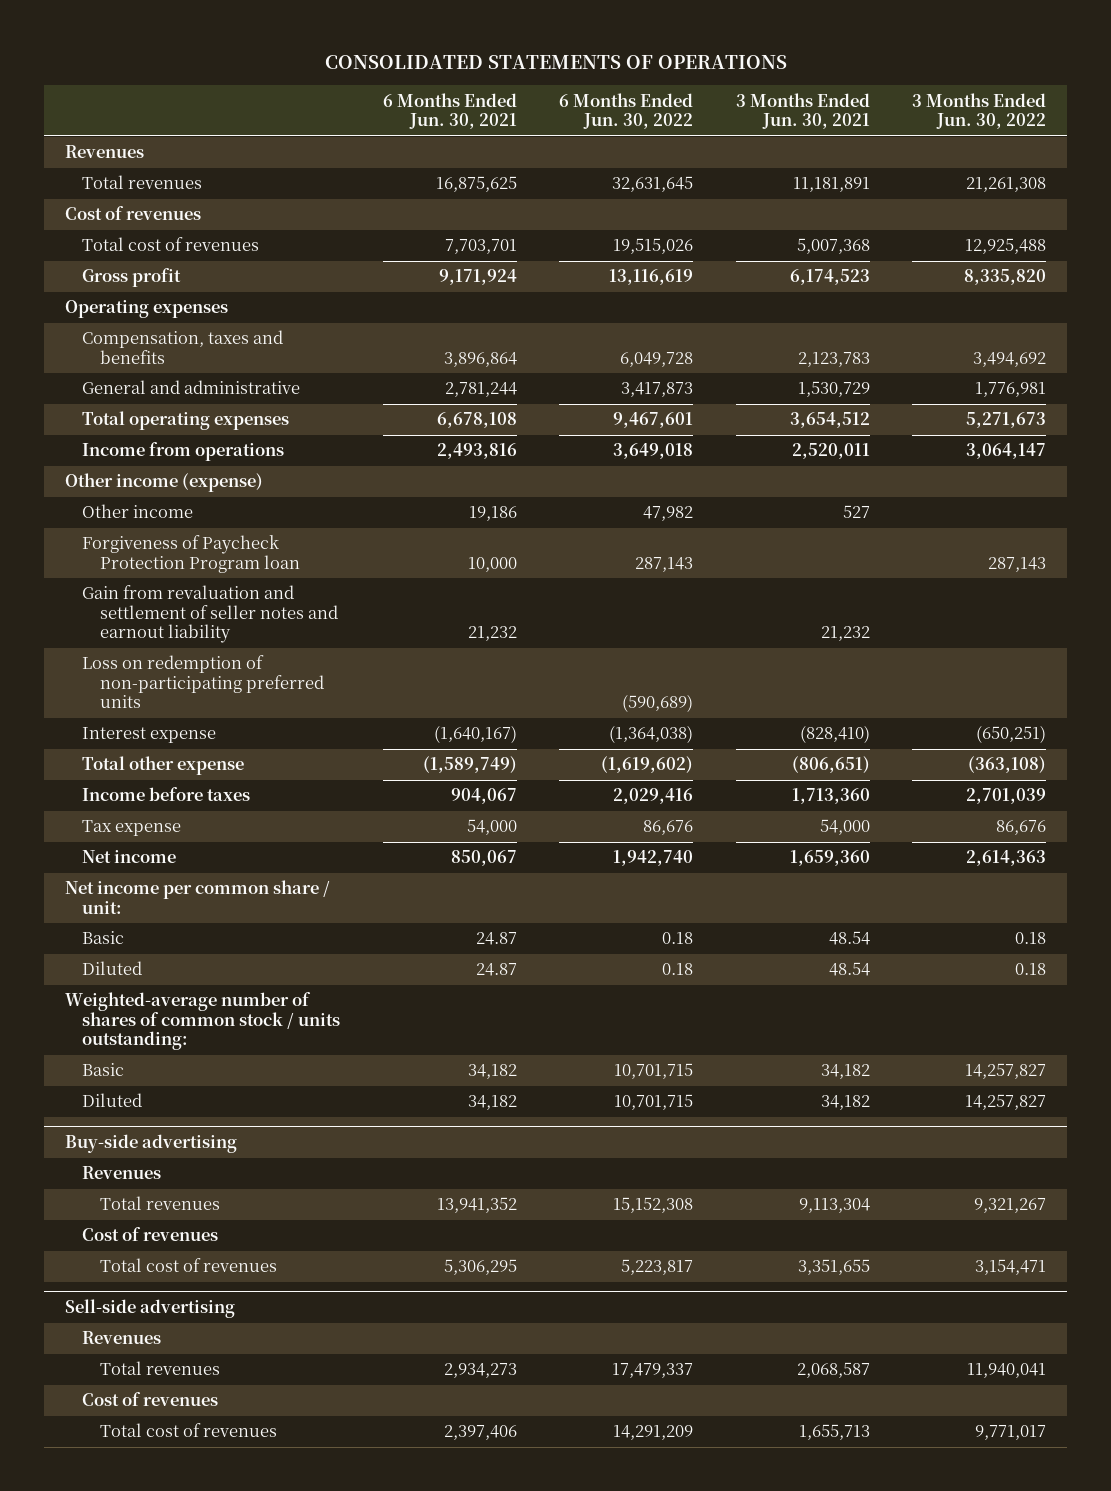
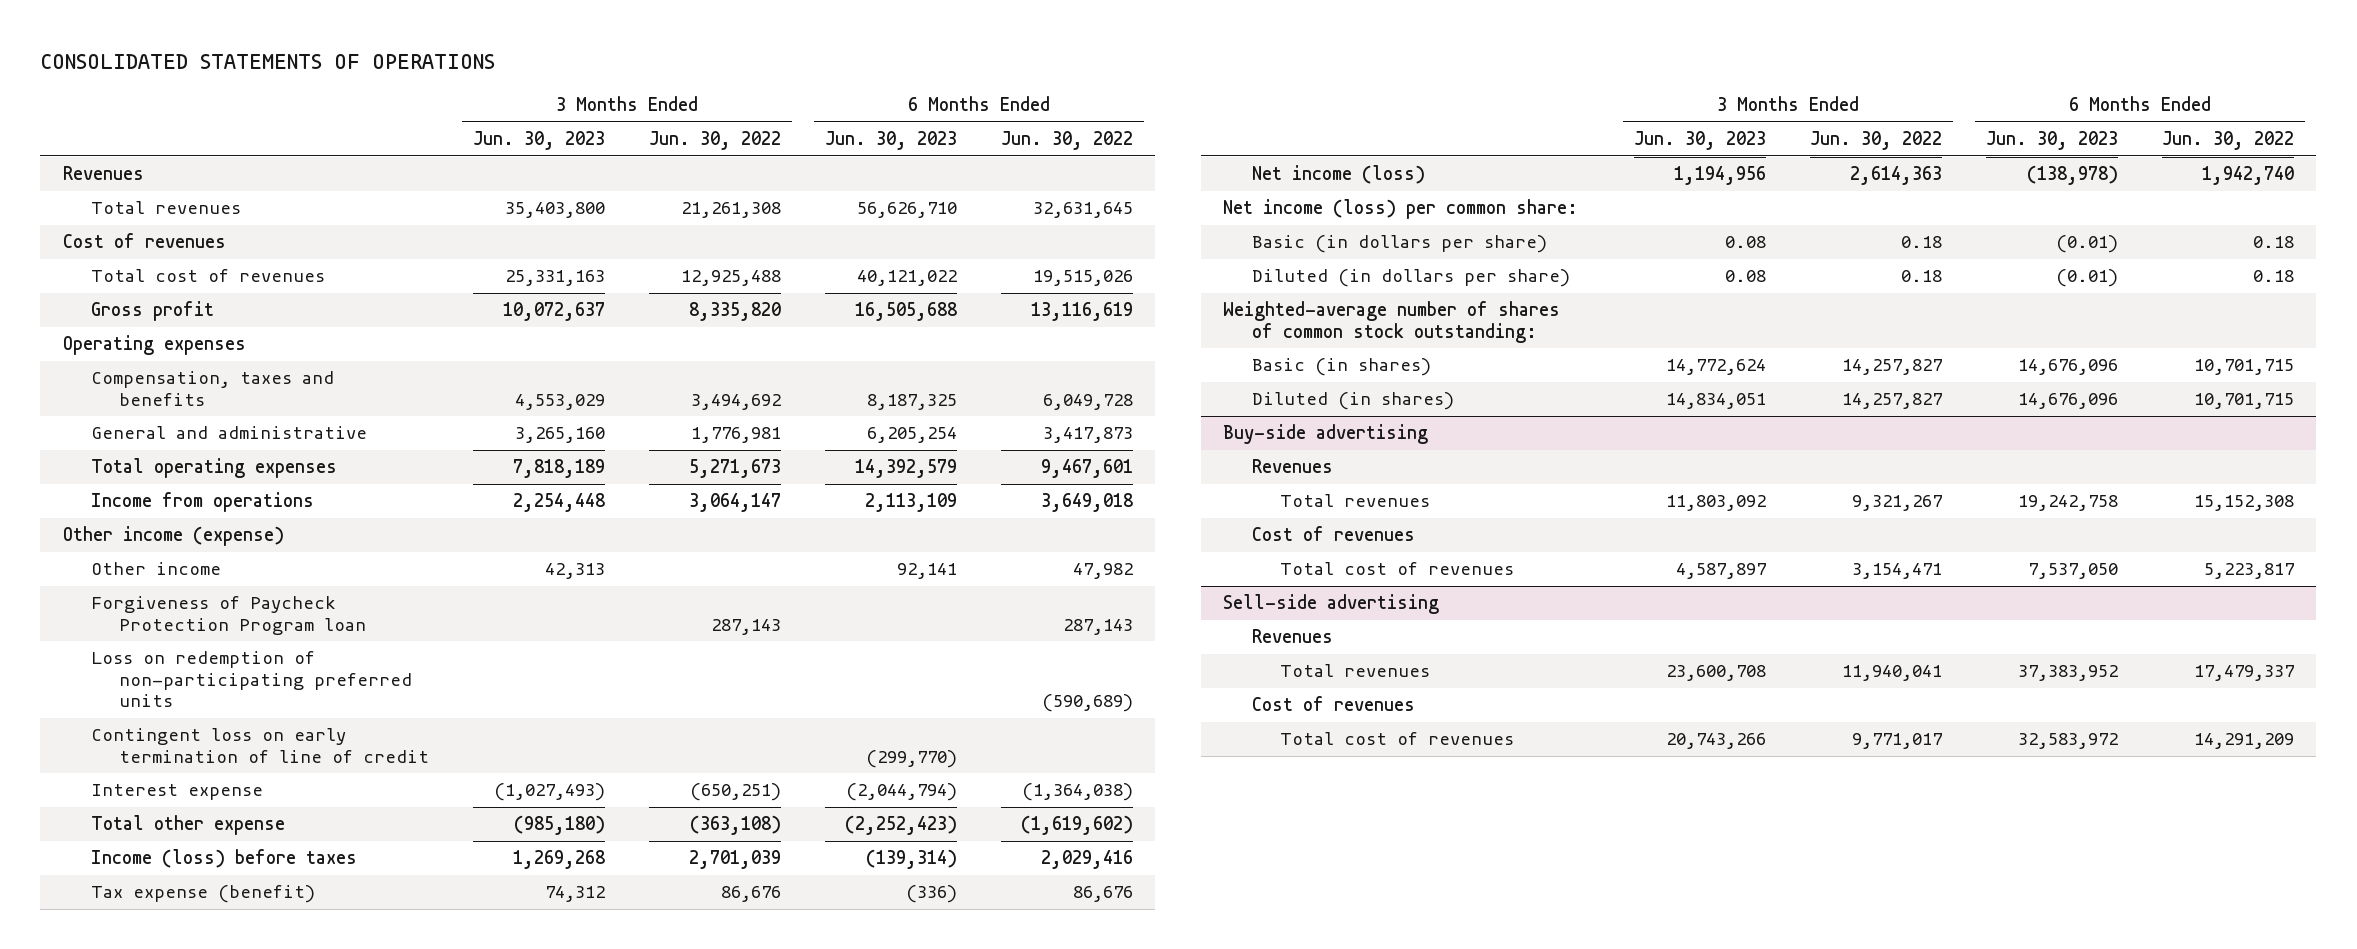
[382,92,517,130] 6 Months Ended Jun. 30, 2021 -> none
[735,92,870,130] 3 Months Ended Jun. 30, 2021 -> none
none -> [473,130,606,150] Jun. 30, 2023
none -> [825,130,958,150] Jun. 30, 2023
[82,585,338,644] Gain from revaluation and settlement of seller notes and earnout liability -> none
none -> [90,728,430,763] Contingent loss on early termination of line of credit
[82,787,251,802] Income before taxes -> [90,849,357,869] Income (loss) before taxes
[82,820,182,837] Tax expense -> [90,885,315,904] Tax expense (benefit)
[82,850,177,864] Net income -> [1251,165,1425,185] Net income (loss)
[65,880,331,914] Net income per common share / unit: -> [1223,199,1579,220] Net income (loss) per common share:
[82,931,125,945] Basic -> [1251,235,1547,254] Basic (in dollars per share)
[82,961,143,976] Diluted -> [1251,269,1570,288] Diluted (in dollars per share)
[65,992,341,1051] Weighted-average number of shares of common stock / units outstanding: -> [1223,301,1561,343] Weighted-average number of shares of common stock outstanding:
[82,1063,125,1077] Basic -> [1251,358,1431,377] Basic (in shares)
[82,1093,143,1108] Diluted -> [1251,392,1454,411] Diluted (in shares)

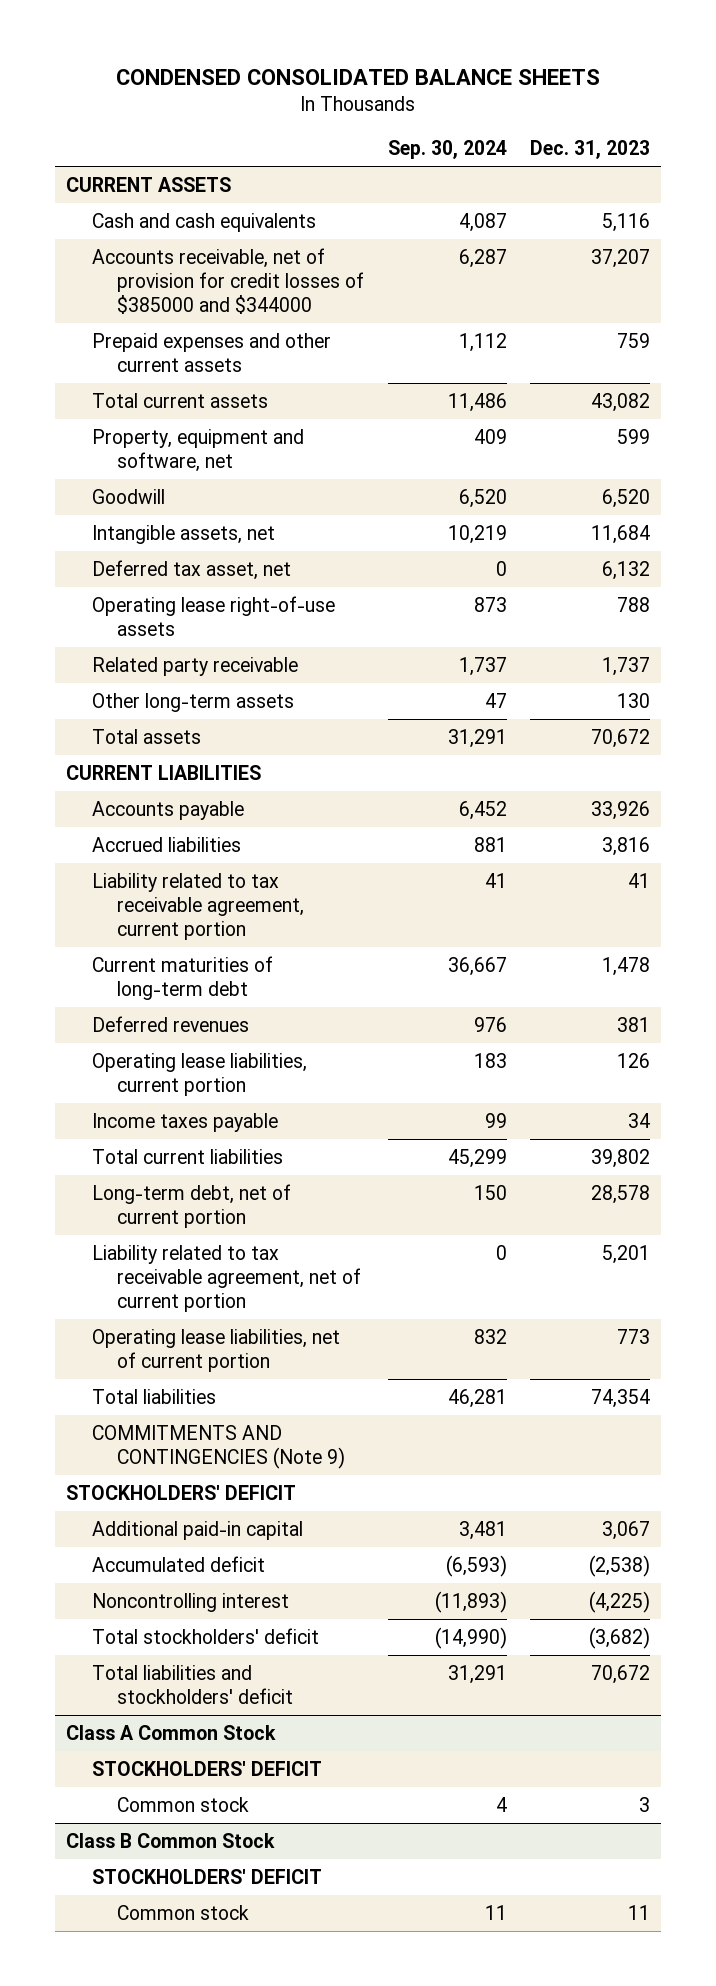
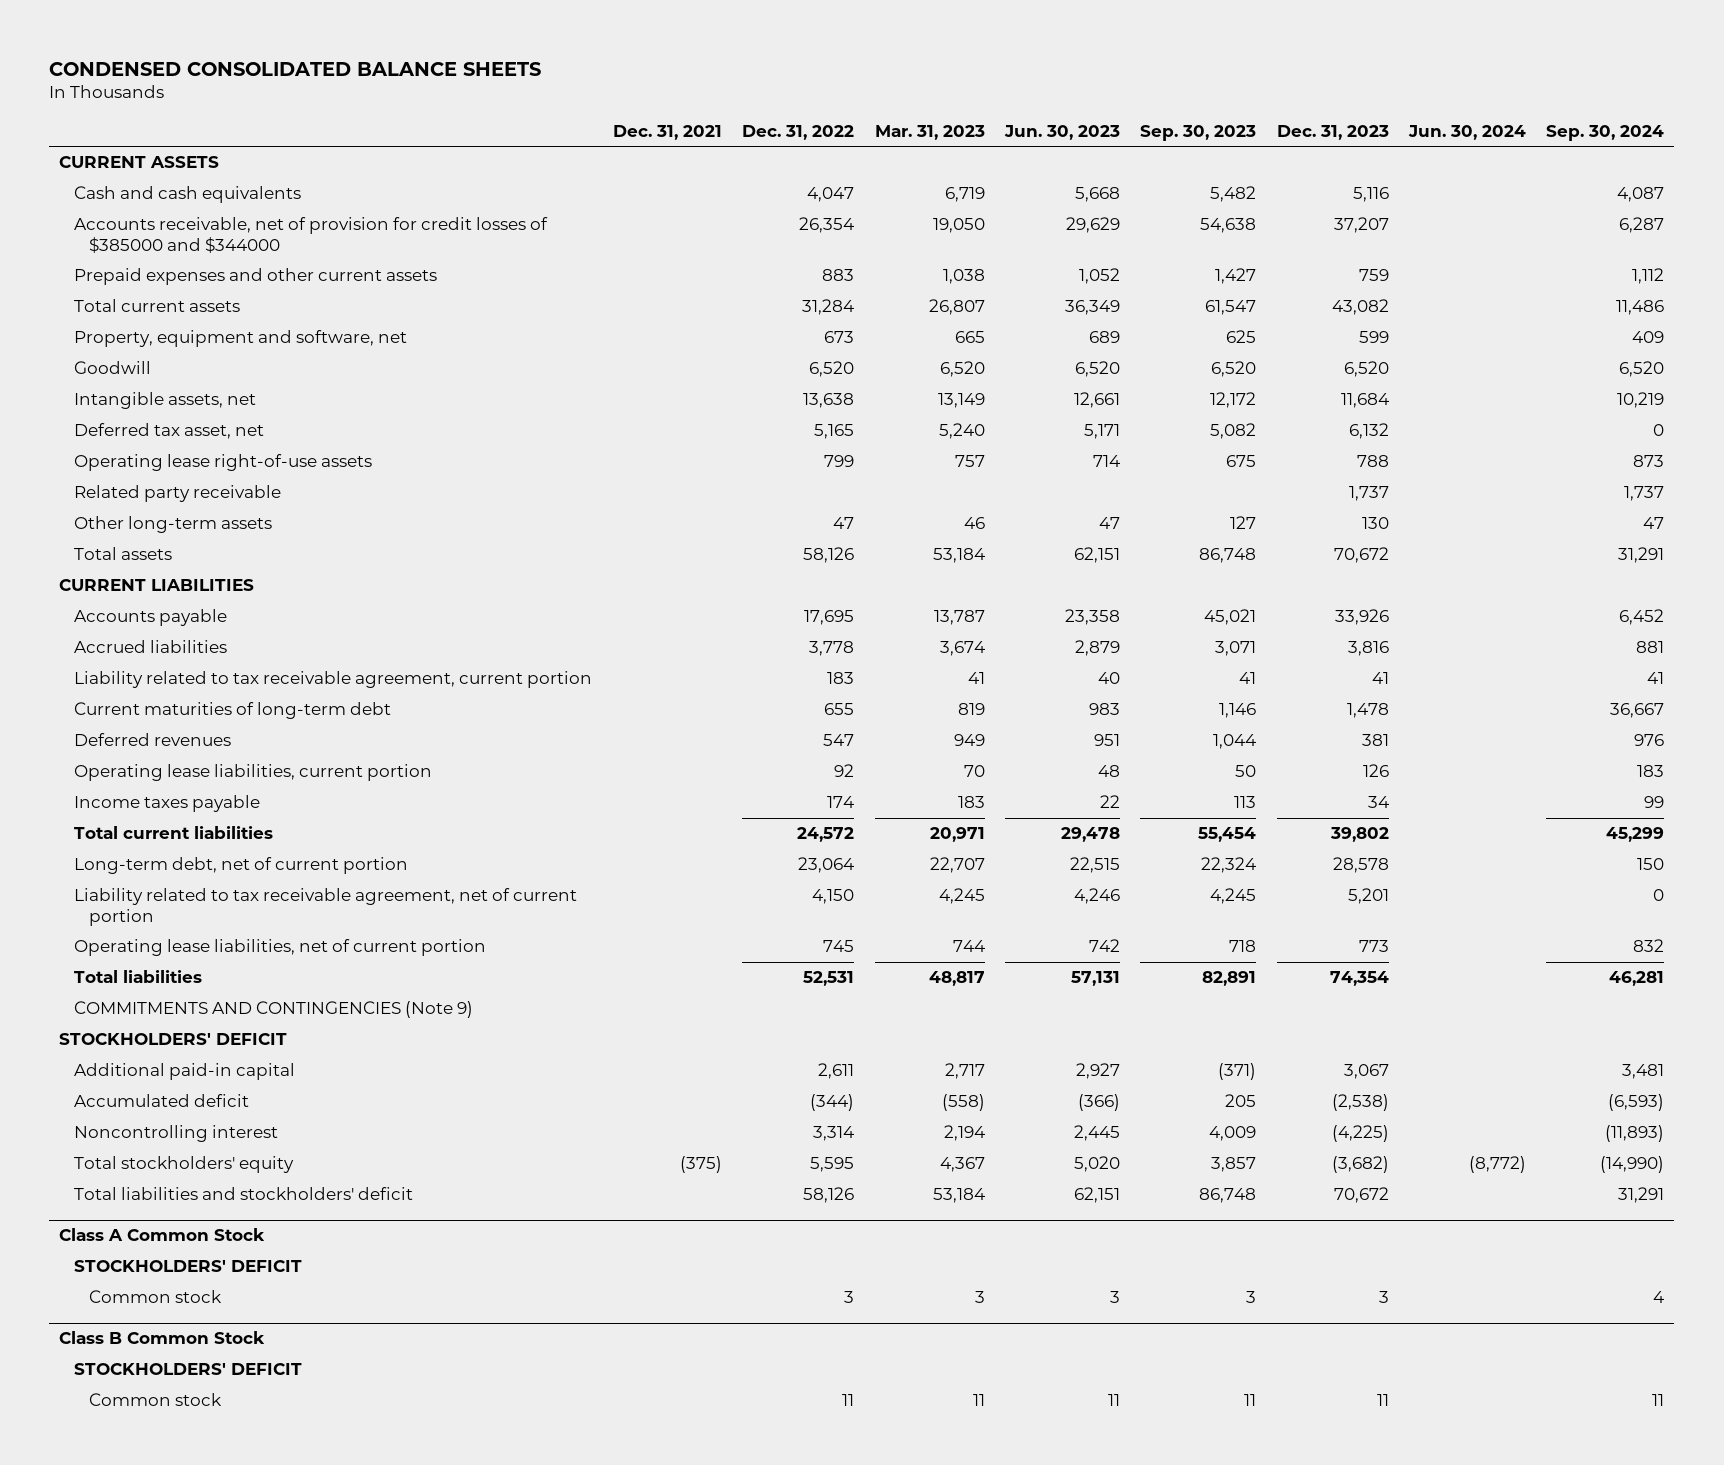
none -> [612,124,722,140] Dec. 31, 2021
none -> [742,124,855,140] Dec. 31, 2022
none -> [874,124,985,140] Mar. 31, 2023
none -> [1003,124,1120,140] Jun. 30, 2023
none -> [1140,124,1257,141] Sep. 30, 2023
none -> [1407,124,1526,140] Jun. 30, 2024
[91,1627,319,1644] Total stockholders' deficit -> [74,1156,295,1174] Total stockholders' equity

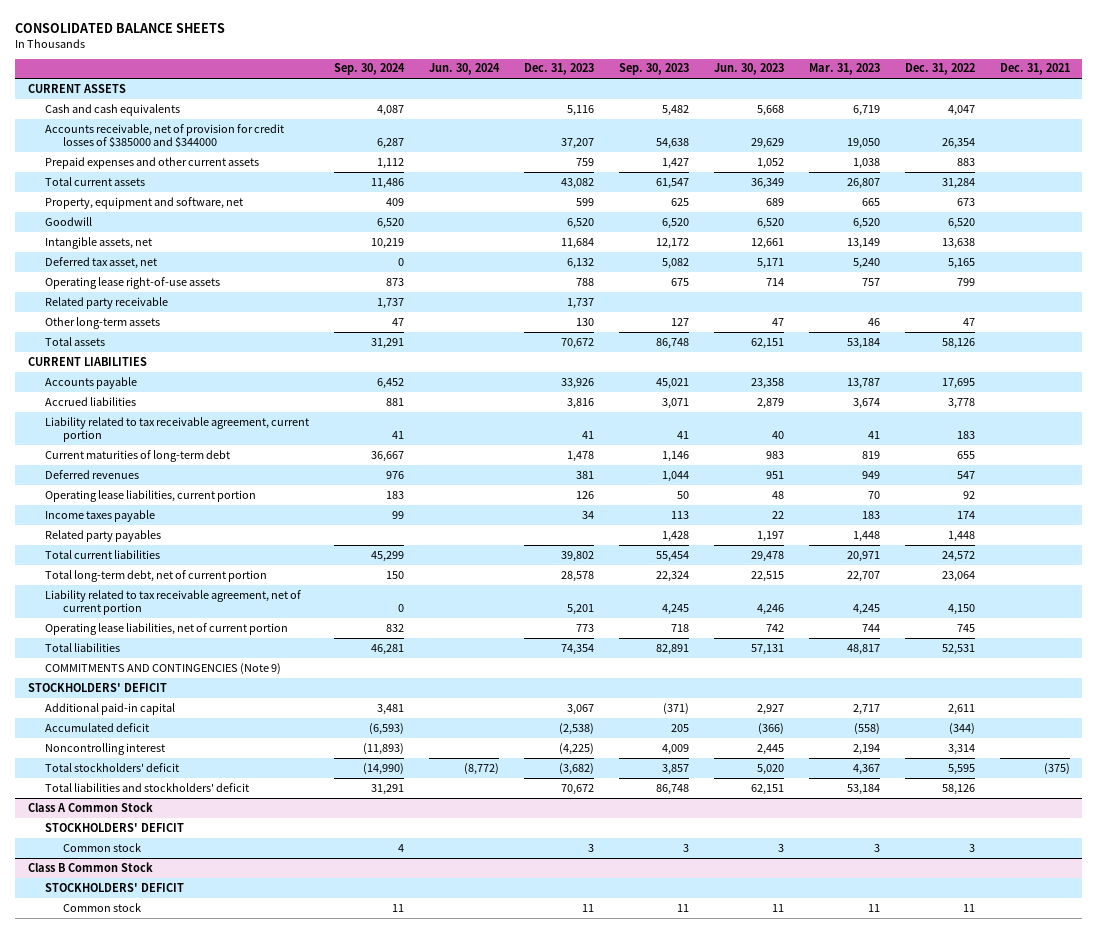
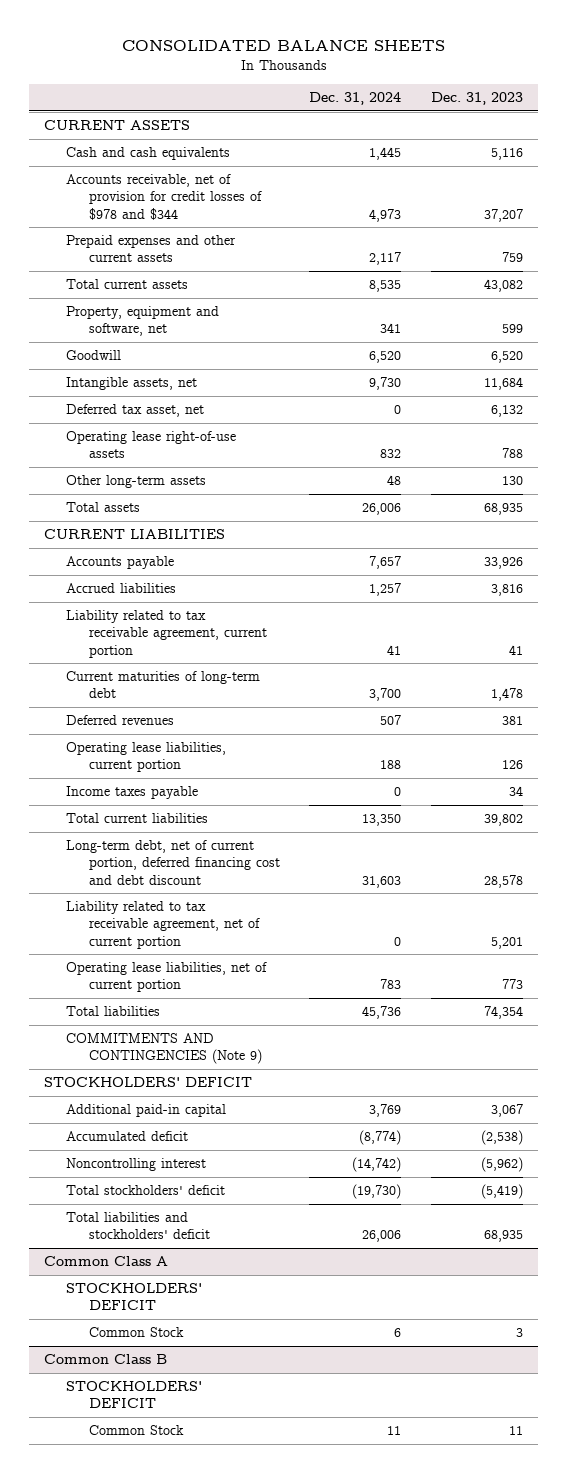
[334,63,406,76] Sep. 30, 2024 -> none
[429,63,501,76] Jun. 30, 2024 -> none
[618,63,689,76] Sep. 30, 2023 -> none
[713,63,784,76] Jun. 30, 2023 -> none
[808,63,880,76] Mar. 31, 2023 -> none
[904,63,975,76] Dec. 31, 2022 -> none
[999,63,1070,76] Dec. 31, 2021 -> none
none -> [309,92,402,106] Dec. 31, 2024
[45,123,285,149] Accounts receivable, net of provision for credit losses of $385000 and $344000 -> [66,174,262,220] Accounts receivable, net of provision for credit losses of $978 and $344
[45,296,169,309] Related party receivable -> none
[561,337,595,349] 70,672 -> [484,503,524,516] 68,935
[45,529,162,542] Related party payables -> none
[45,569,268,582] Total long-term debt, net of current portion -> [66,840,280,885] Long-term debt, net of current portion, deferred financing cost and debt discount
[559,742,595,755] (4,225) -> [481,1157,524,1173] (5,962)
[559,762,595,775] (3,682) -> [481,1184,524,1200] (5,419)
[561,783,595,795] 70,672 -> [484,1230,524,1243] 68,935
[27,801,153,812] Class A Common Stock -> [44,1256,169,1267] Common Class A
[62,842,141,852] Common stock -> [88,1327,184,1338] Common Stock
[27,861,153,872] Class B Common Stock -> [44,1354,168,1365] Common Class B
[62,902,141,912] Common stock -> [88,1425,184,1436] Common Stock

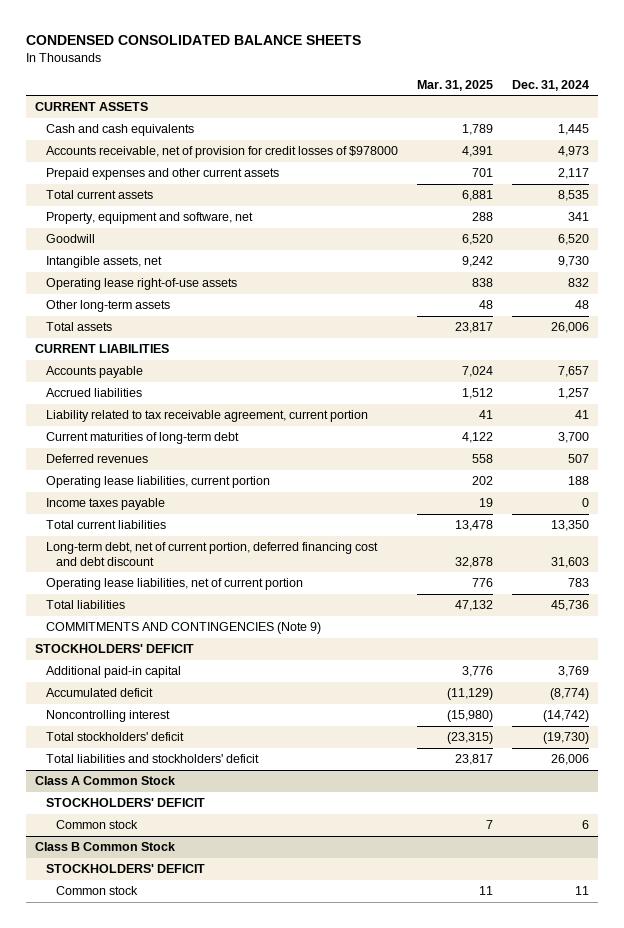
[121,40,445,52] CONSOLIDATED BALANCE SHEETS -> [25,35,361,46] CONDENSED CONSOLIDATED BALANCE SHEETS
[431,92,524,106] Dec. 31, 2023 -> none
none -> [416,79,493,91] Mar. 31, 2025
[66,174,262,220] Accounts receivable, net of provision for credit losses of $978 and $344 -> [45,146,398,159] Accounts receivable, net of provision for credit losses of $978000
[66,404,205,418] Deferred tax asset, net -> none
[66,901,260,949] Liability related to tax receivable agreement, net of current portion -> none
[44,1256,169,1267] Common Class A -> [35,776,176,786] Class A Common Stock
[88,1327,184,1338] Common Stock -> [55,820,138,830] Common stock
[44,1354,168,1365] Common Class B -> [35,842,176,852] Class B Common Stock
[88,1425,184,1436] Common Stock -> [55,886,138,896] Common stock

